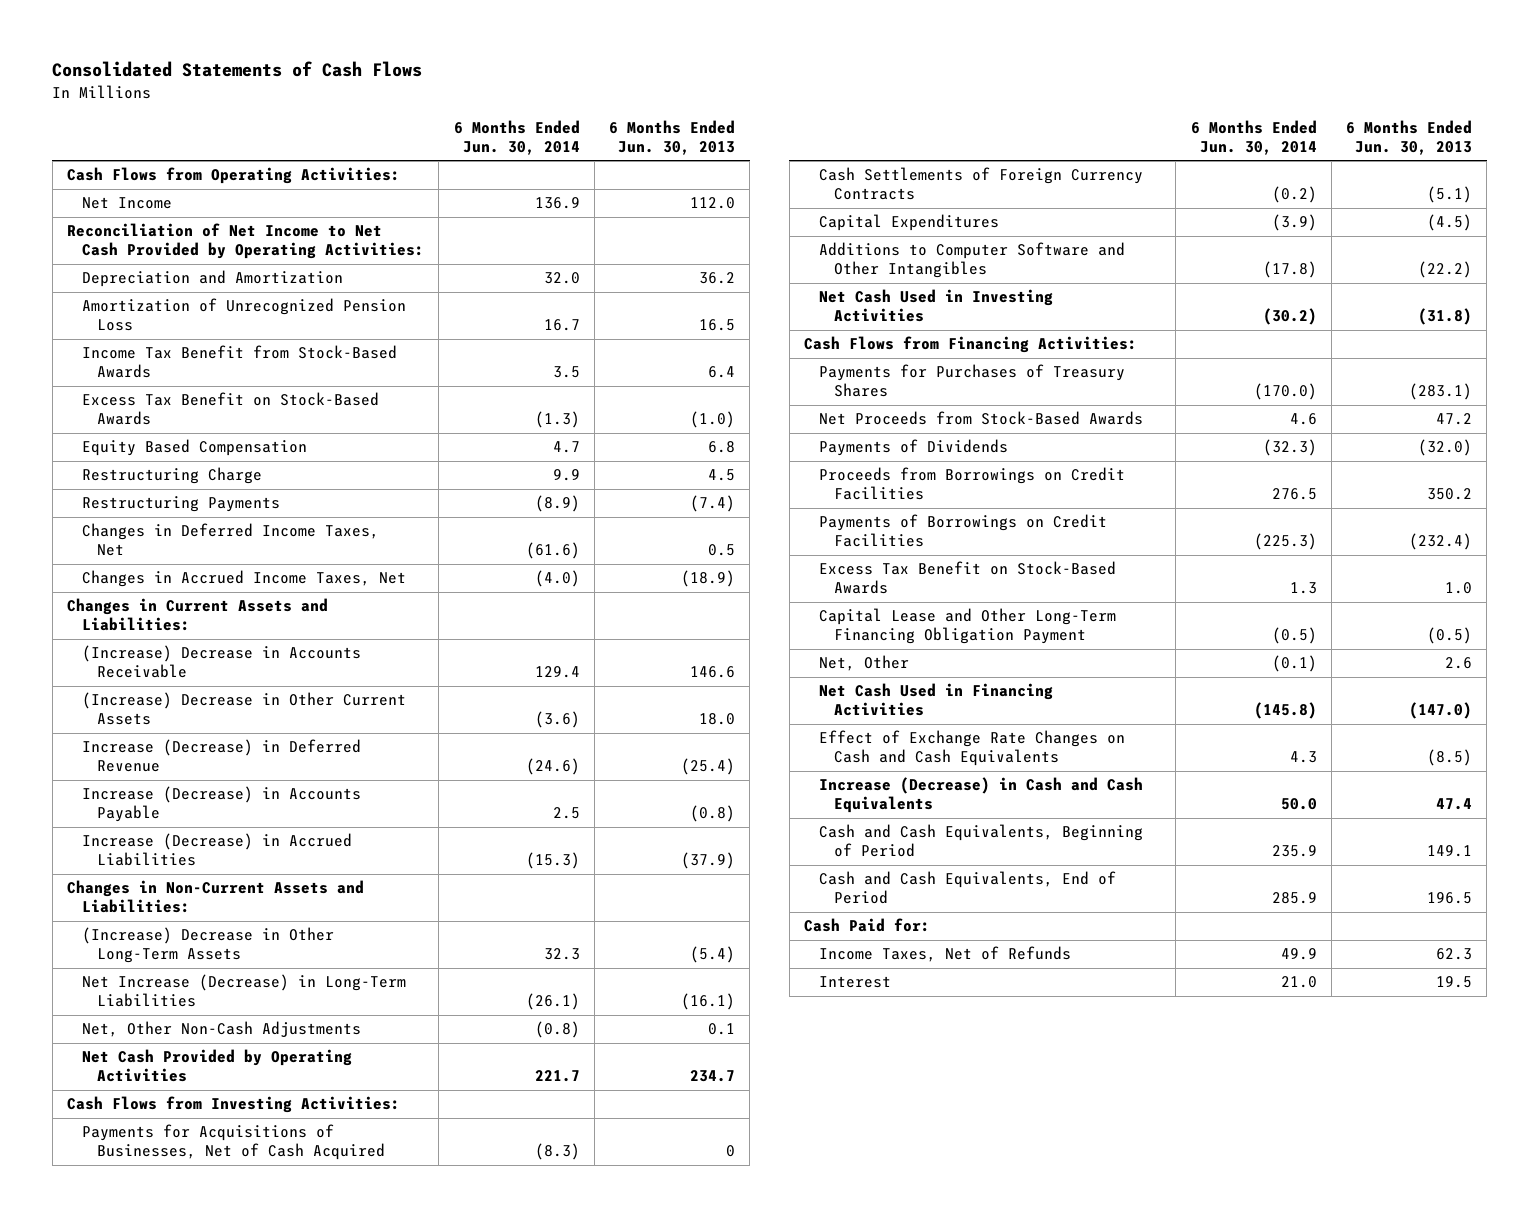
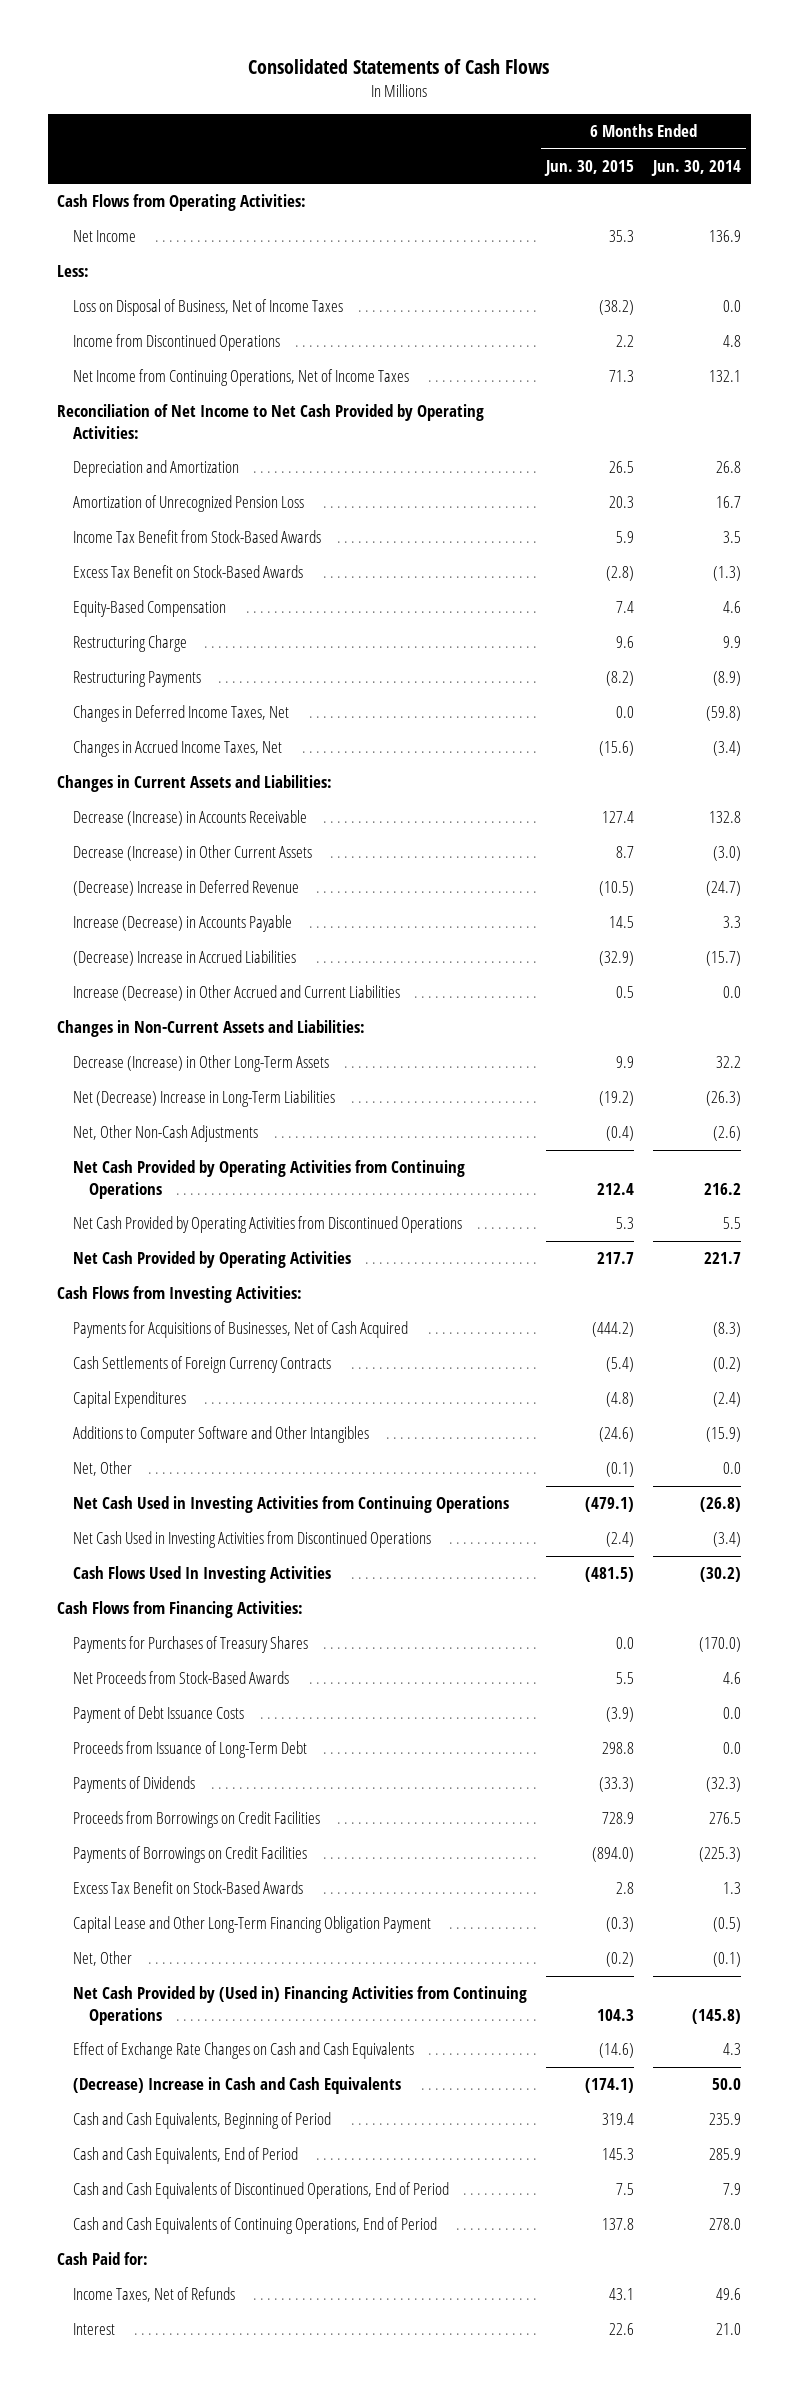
[609,119,736,155] 6 Months Ended Jun. 30, 2013 -> none
none -> [544,159,635,176] Jun. 30, 2015
none -> [57,265,90,278] Less:
none -> [72,299,343,317] Loss on Disposal of Business, Net of Income Taxes
none -> [72,334,280,352] Income from Discontinued Operations
none -> [72,369,409,387] Net Income from Continuing Operations, Net of Income Taxes
[543,272,580,285] 32.0 -> [716,461,742,474] 26.8
[82,439,308,457] Equity Based Compensation -> [72,600,226,618] Equity-Based Compensation
[552,441,580,454] 4.7 -> [723,601,742,614] 4.6
[525,542,580,560] (61.6) -> [706,706,742,722] (59.8)
[534,570,580,588] (4.0) -> [713,741,742,757] (3.4)
[82,645,362,679] (Increase) Decrease in Accounts Receivable -> [72,810,307,827] Decrease (Increase) in Accounts Receivable
[534,666,580,679] 129.4 -> [709,811,742,824] 132.8
[82,692,407,726] (Increase) Decrease in Other Current Assets -> [72,845,312,862] Decrease (Increase) in Other Current Assets
[534,711,580,729] (3.6) -> [713,846,742,862] (3.0)
[82,739,362,773] Increase (Decrease) in Deferred Revenue -> [72,880,299,897] (Decrease) Increase in Deferred Revenue
[525,758,580,776] (24.6) -> [706,881,742,897] (24.7)
[552,807,580,820] 2.5 -> [723,916,742,929] 3.3
[82,833,353,867] Increase (Decrease) in Accrued Liabilities -> [72,950,296,967] (Decrease) Increase in Accrued Liabilities
[525,852,580,870] (15.3) -> [706,951,742,967] (15.7)
none -> [72,985,400,1002] Increase (Decrease) in Other Accrued and Current Liabilities
[82,927,335,964] (Increase) Decrease in Other Long-Term Assets -> [72,1055,329,1073] Decrease (Increase) in Other Long-Term Assets
[543,948,580,961] 32.3 -> [716,1056,742,1069] 32.2
[82,974,407,1008] Net Increase (Decrease) in Long-Term Liabilities -> [72,1090,335,1108] Net (Decrease) Increase in Long-Term Liabilities
[525,993,580,1011] (26.1) -> [706,1091,742,1107] (26.3)
[534,1021,580,1039] (0.8) -> [713,1126,742,1142] (2.6)
none -> [72,1160,465,1199] Net Cash Provided by Operating Activities from Continuing Operations
none -> [72,1216,462,1234] Net Cash Provided by Operating Activities from Discontinued Operations
[1271,214,1317,232] (3.9) -> [713,1392,742,1408] (2.4)
[1262,261,1317,279] (17.8) -> [706,1427,742,1443] (15.9)
none -> [72,1461,132,1477] Net, Other
none -> [72,1496,509,1514] Net Cash Used in Investing Activities from Continuing Operations
none -> [72,1531,431,1549] Net Cash Used in Investing Activities from Discontinued Operations
[819,289,1054,323] Net Cash Used in Investing Activities -> [72,1566,331,1584] Cash Flows Used In Investing Activities
none -> [72,1706,244,1724] Payment of Debt Issuance Costs
none -> [72,1741,307,1759] Proceeds from Issuance of Long-Term Debt
[819,683,1054,717] Net Cash Used in Financing Activities -> [72,1986,527,2025] Net Cash Provided by (Used in) Financing Activities from Continuing Operations
[819,777,1144,814] Increase (Decrease) in Cash and Cash Equivalents -> [72,2077,401,2095] (Decrease) Increase in Cash and Cash Equivalents
none -> [72,2182,449,2200] Cash and Cash Equivalents of Discontinued Operations, End of Period
none -> [72,2217,437,2235] Cash and Cash Equivalents of Continuing Operations, End of Period
[1280,948,1317,961] 49.9 -> [716,2288,742,2301] 49.6

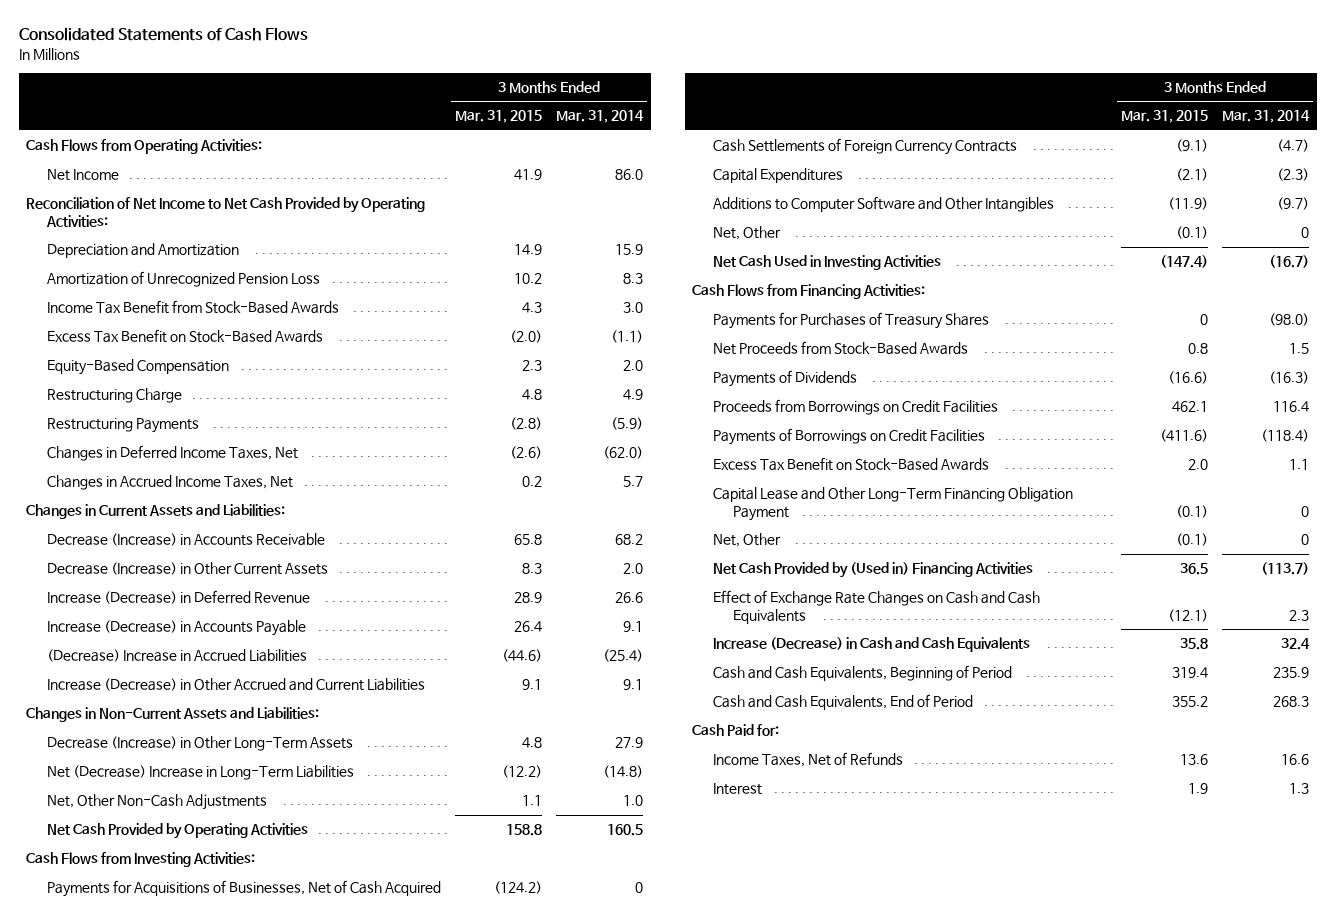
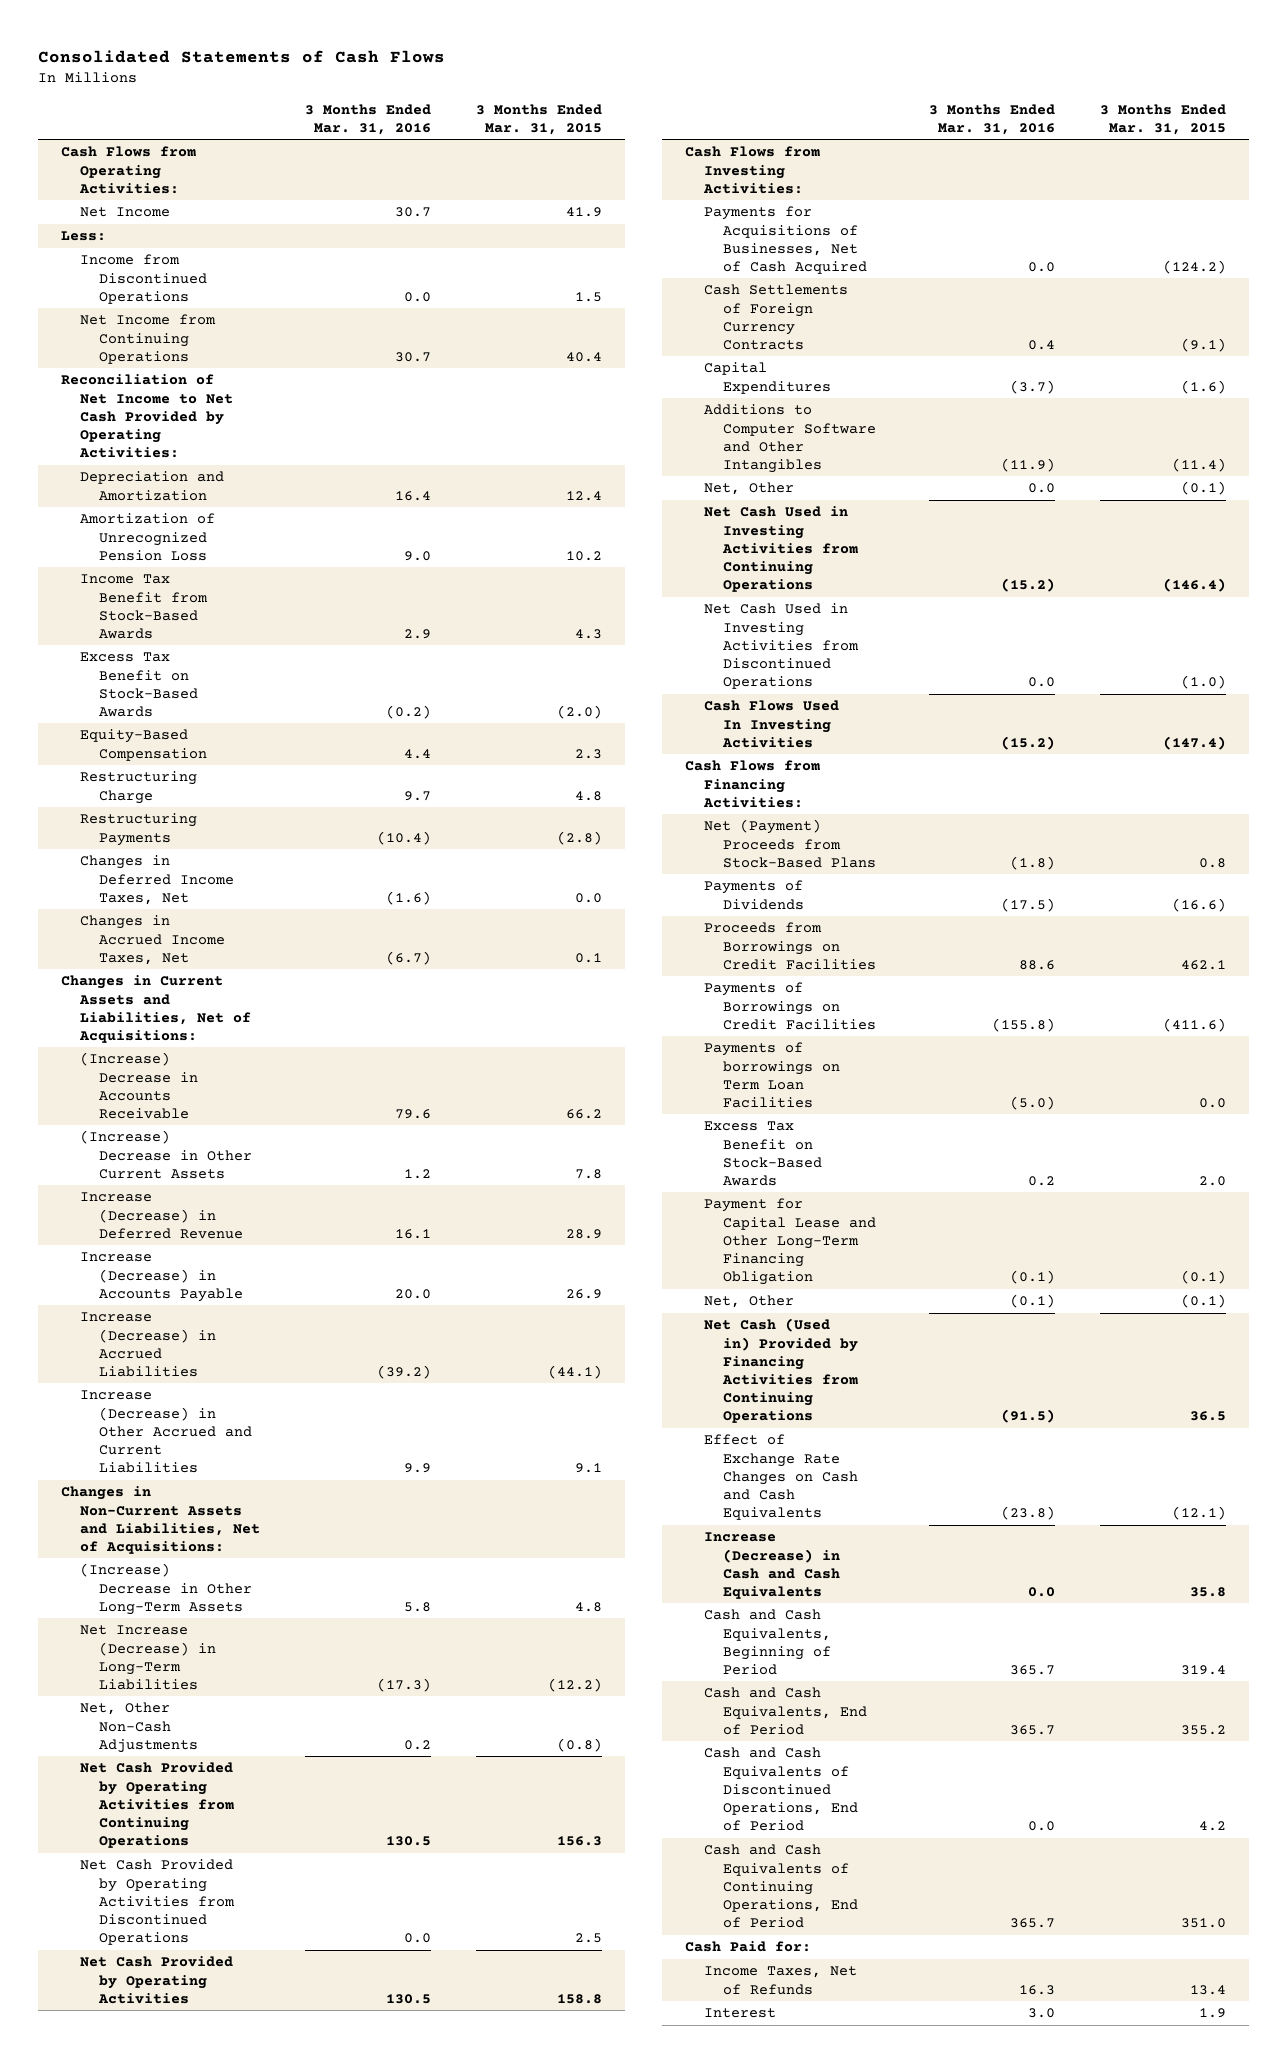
[556,110,645,124] Mar. 31, 2014 -> none
none -> [304,103,431,135] 3 Months Ended Mar. 31, 2016
none -> [60,231,106,242] Less:
none -> [79,254,208,304] Income from Discontinued Operations
none -> [79,314,216,364] Net Income from Continuing Operations
[513,244,542,256] 14.9 -> [566,490,603,501] 12.4
[509,446,542,460] (2.6) -> [575,892,603,903] 0.0
[521,476,542,488] 0.2 -> [575,952,603,963] 0.1
[26,504,286,520] Changes in Current Assets and Liabilities: -> [60,975,251,1043] Changes in Current Assets and Liabilities, Net of Acquisitions:
[46,533,325,547] Decrease (Increase) in Accounts Receivable -> [79,1052,199,1119] (Increase) Decrease in Accounts Receivable
[513,534,542,546] 65.8 -> [566,1108,603,1119] 66.2
[46,562,328,576] Decrease (Increase) in Other Current Assets -> [79,1130,253,1179] (Increase) Decrease in Other Current Assets
[521,563,542,575] 8.3 -> [575,1168,603,1179] 7.8
[513,621,542,633] 26.4 -> [566,1288,603,1299] 26.9
[46,649,307,663] (Decrease) Increase in Accrued Liabilities -> [79,1312,217,1377] Increase (Decrease) in Accrued Liabilities
[501,649,542,663] (44.6) -> [548,1364,603,1379] (44.1)
[26,707,320,723] Changes in Non-Current Assets and Liabilities: -> [60,1486,260,1554] Changes in Non-Current Assets and Liabilities, Net of Acquisitions:
[46,736,353,752] Decrease (Increase) in Other Long-Term Assets -> [79,1563,253,1615] (Increase) Decrease in Other Long-Term Assets
[46,765,354,781] Net (Decrease) Increase in Long-Term Liabilities -> [79,1625,217,1690] Net Increase (Decrease) in Long-Term Liabilities
[521,795,542,807] 1.1 -> [557,1737,603,1752] (0.8)
none -> [79,1762,235,1849] Net Cash Provided by Operating Activities from Continuing Operations
none -> [79,1859,236,1946] Net Cash Provided by Operating Activities from Discontinued Operations
[1176,168,1209,182] (2.1) -> [1181,379,1227,394] (1.6)
[1168,197,1209,211] (11.9) -> [1172,457,1227,472] (11.4)
none -> [704,506,859,593] Net Cash Used in Investing Activities from Continuing Operations
none -> [704,603,860,690] Net Cash Used in Investing Activities from Discontinued Operations
[712,255,941,271] Net Cash Used in Investing Activities -> [704,700,840,748] Cash Flows Used In Investing Activities
[712,312,989,330] Payments for Purchases of Treasury Shares -> none
[712,341,968,356] Net Proceeds from Stock-Based Awards -> [704,819,877,868] Net (Payment) Proceeds from Stock-Based Plans
none -> [704,1042,841,1108] Payments of borrowings on Term Loan Facilities
[712,487,1073,521] Capital Lease and Other Long-Term Financing Obligation Payment -> [704,1198,877,1286] Payment for Capital Lease and Other Long-Term Financing Obligation
[712,562,1033,579] Net Cash Provided by (Used in) Financing Activities -> [704,1318,859,1424] Net Cash (Used in) Provided by Financing Activities from Continuing Operations
none -> [704,1747,859,1832] Cash and Cash Equivalents of Discontinued Operations, End of Period
none -> [704,1844,859,1929] Cash and Cash Equivalents of Continuing Operations, End of Period
[1180,754,1209,766] 13.6 -> [1190,1984,1227,1995] 13.4

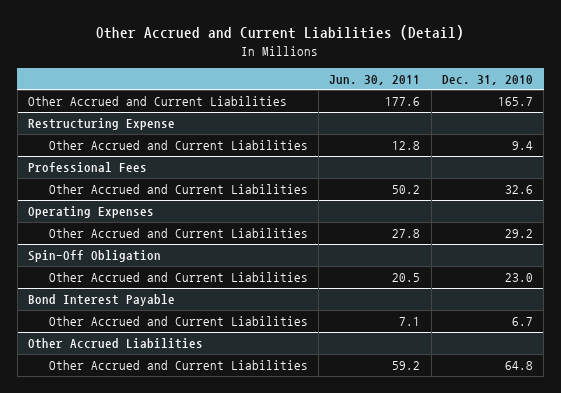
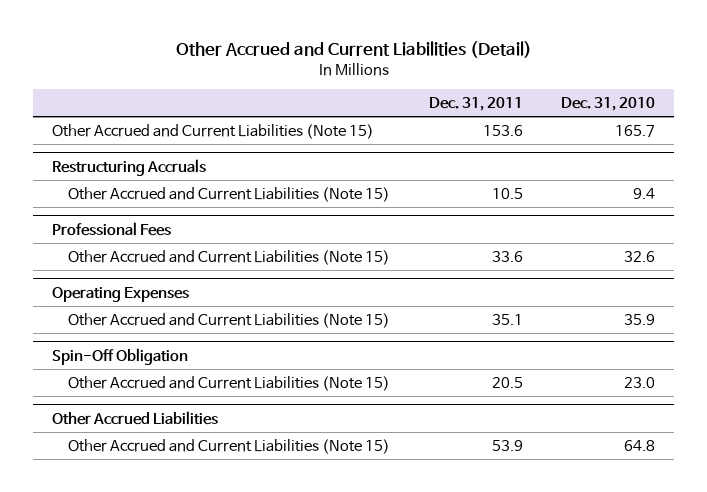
[329,74,421,85] Jun. 30, 2011 -> none
none -> [428,96,523,111] Dec. 31, 2011
[28,118,176,131] Restructuring Expense -> none
[28,96,288,107] Other Accrued and Current Liabilities -> [51,123,374,139] Other Accrued and Current Liabilities (Note 15)
none -> [51,158,206,176] Restructuring Accruals
[48,140,308,151] Other Accrued and Current Liabilities -> [67,186,390,202] Other Accrued and Current Liabilities (Note 15)
[48,184,308,195] Other Accrued and Current Liabilities -> [67,249,390,265] Other Accrued and Current Liabilities (Note 15)
[48,228,308,239] Other Accrued and Current Liabilities -> [67,312,390,328] Other Accrued and Current Liabilities (Note 15)
[504,229,533,239] 29.2 -> [624,313,656,325] 35.9
[28,294,176,307] Bond Interest Payable -> none
[48,316,308,327] Other Accrued and Current Liabilities -> none
[48,272,308,283] Other Accrued and Current Liabilities -> [67,375,390,391] Other Accrued and Current Liabilities (Note 15)
[48,360,308,371] Other Accrued and Current Liabilities -> [67,438,390,454] Other Accrued and Current Liabilities (Note 15)

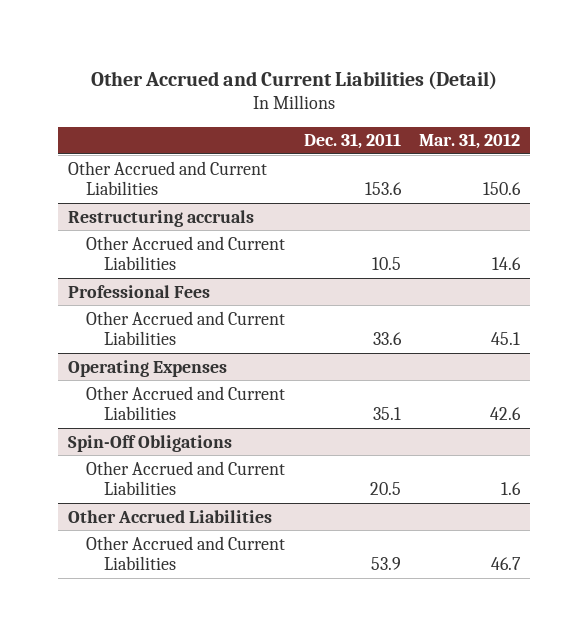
[561,96,656,111] Dec. 31, 2010 -> none
none -> [419,133,521,150] Mar. 31, 2012
[51,123,374,139] Other Accrued and Current Liabilities (Note 15) -> [67,160,267,196] Other Accrued and Current Liabilities
[51,158,206,176] Restructuring Accruals -> [67,209,254,227] Restructuring accruals
[67,186,390,202] Other Accrued and Current Liabilities (Note 15) -> [85,235,285,271] Other Accrued and Current Liabilities
[67,249,390,265] Other Accrued and Current Liabilities (Note 15) -> [85,310,285,346] Other Accrued and Current Liabilities
[67,312,390,328] Other Accrued and Current Liabilities (Note 15) -> [85,385,285,421] Other Accrued and Current Liabilities
[51,347,188,365] Spin-Off Obligation -> [67,434,232,452] Spin-Off Obligations
[67,375,390,391] Other Accrued and Current Liabilities (Note 15) -> [85,460,285,496] Other Accrued and Current Liabilities
[67,438,390,454] Other Accrued and Current Liabilities (Note 15) -> [85,535,285,571] Other Accrued and Current Liabilities

